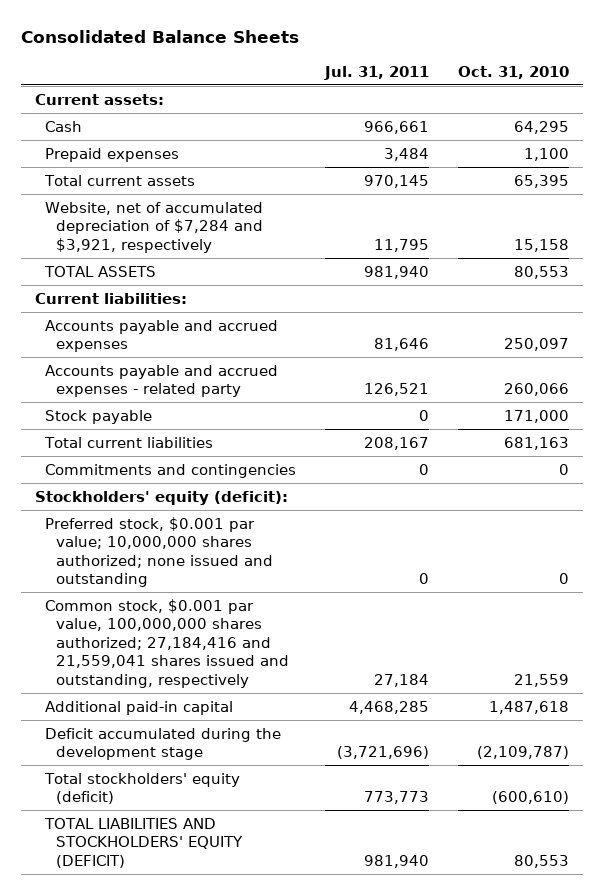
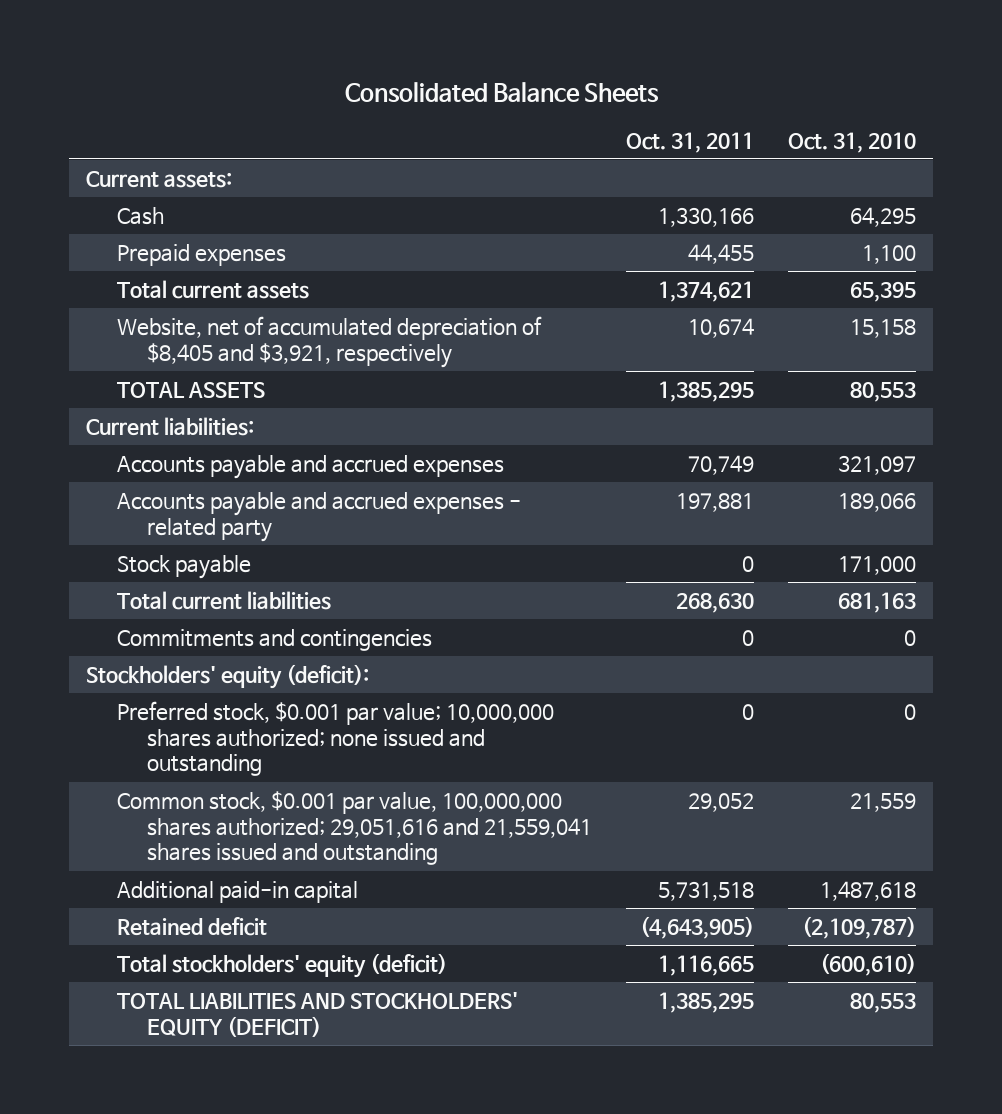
[323,65,429,80] Jul. 31, 2011 -> none
none -> [625,131,754,153] Oct. 31, 2011
[45,201,264,253] Website, net of accumulated depreciation of $7,284 and $3,921, respectively -> [116,316,542,368] Website, net of accumulated depreciation of $8,405 and $3,921, respectively
[503,338,569,352] 250,097 -> [837,455,916,476] 321,097
[503,383,569,397] 260,066 -> [837,493,916,513] 189,066
[45,598,289,688] Common stock, $0.001 par value, 100,000,000 shares authorized; 27,184,416 and 21,559,041 shares issued and outstanding, respectively -> [116,791,593,866] Common stock, $0.001 par value, 100,000,000 shares authorized; 29,051,616 and 21,559,041 shares issued and outstanding
[45,727,282,761] Deficit accumulated during the development stage -> [116,917,267,937] Retained deficit

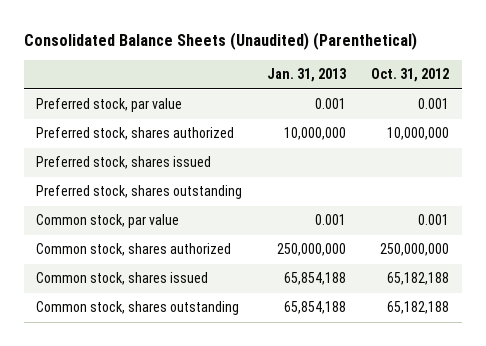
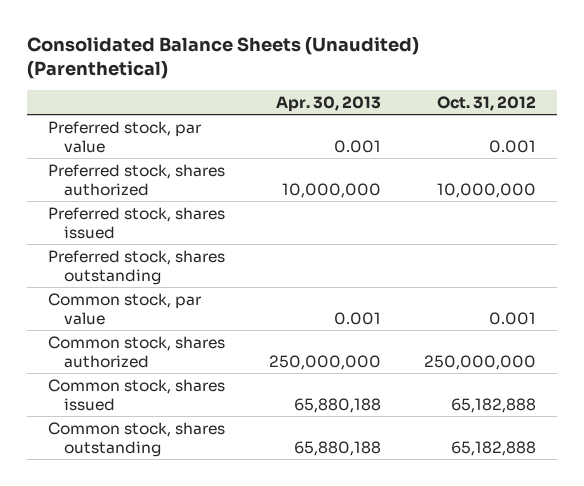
[267,68,347,83] Jan. 31, 2013 -> none
none -> [275,95,381,112] Apr. 30, 2013
[387,272,450,286] 65,182,188 -> [450,397,536,413] 65,182,888
[387,301,450,315] 65,182,188 -> [450,440,536,456] 65,182,888

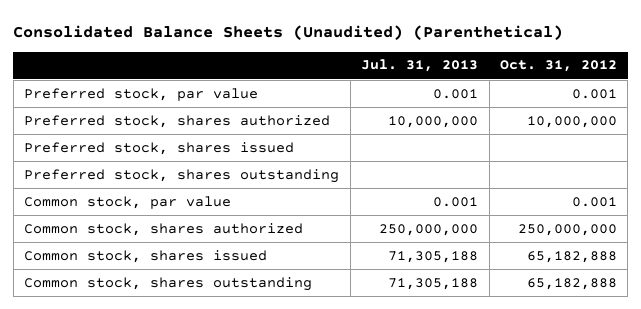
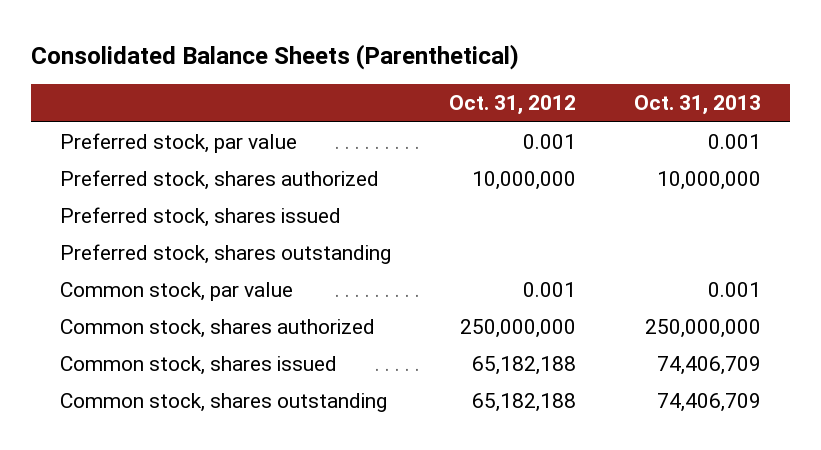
[13,24,564,40] Consolidated Balance Sheets (Unaudited) (Parenthetical) -> [31,43,520,70] Consolidated Balance Sheets (Parenthetical)
[361,59,479,73] Jul. 31, 2013 -> none
none -> [633,95,761,116] Oct. 31, 2013
[526,250,617,263] 65,182,888 -> [471,356,576,376] 65,182,188
[526,277,617,290] 65,182,888 -> [471,393,576,413] 65,182,188

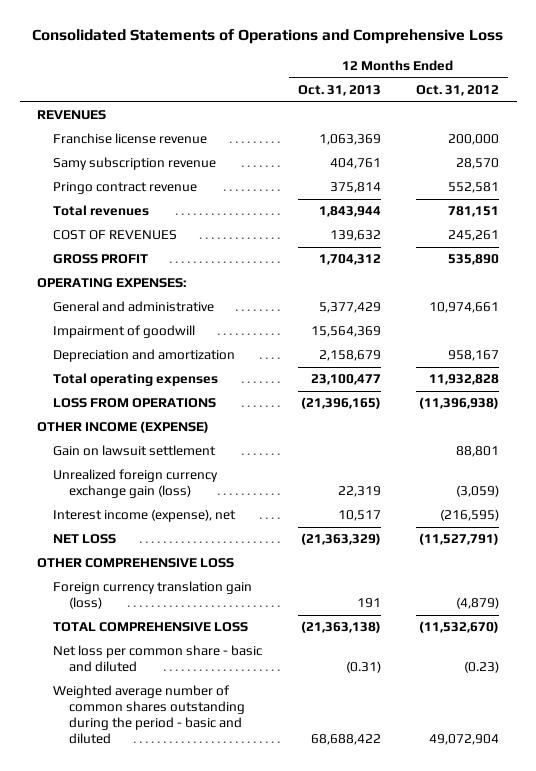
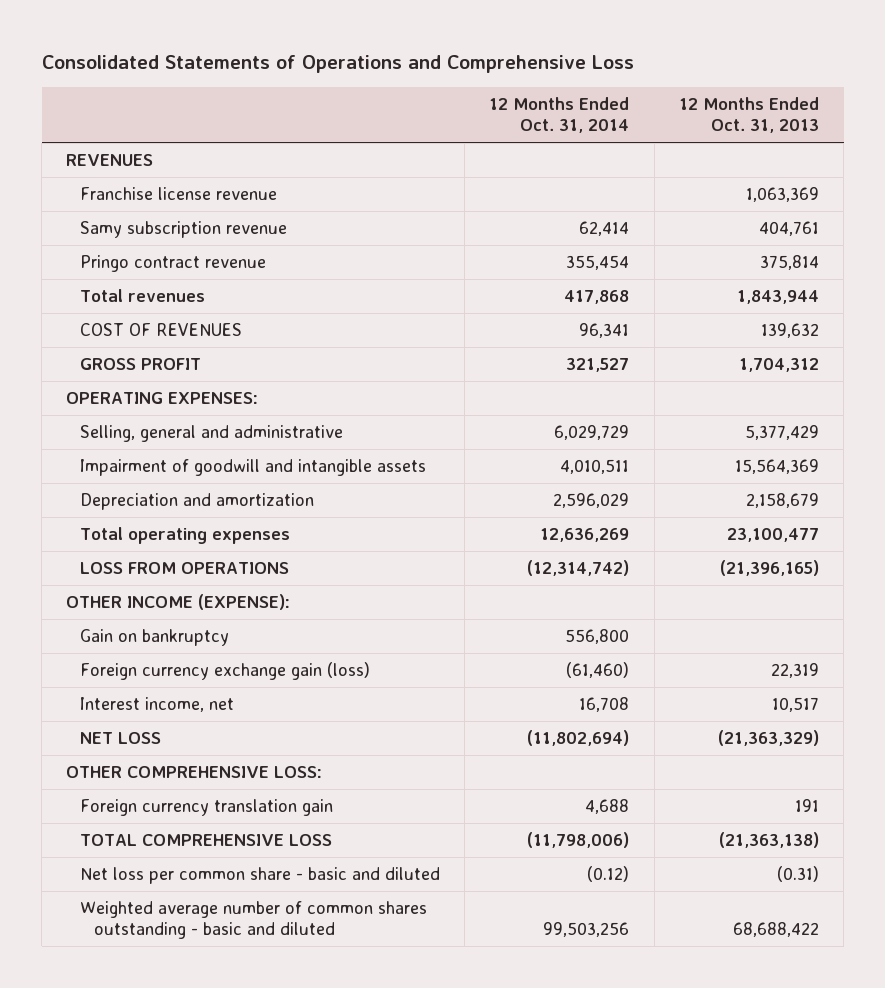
[415,85,499,97] Oct. 31, 2012 -> none
none -> [489,97,630,134] 12 Months Ended Oct. 31, 2014
[53,301,215,313] General and administrative -> [80,425,344,443] Selling, general and administrative
[53,325,196,339] Impairment of goodwill -> [80,459,427,477] Impairment of goodwill and intangible assets
[53,445,217,457] Gain on lawsuit settlement -> none
[37,421,210,434] OTHER INCOME (EXPENSE) -> [66,594,291,611] OTHER INCOME (EXPENSE):
none -> [80,629,230,647] Gain on bankruptcy
[53,469,219,499] Unrealized foreign currency exchange gain (loss) -> [80,662,371,681] Foreign currency exchange gain (loss)
[53,509,237,523] Interest income (expense), net -> [80,697,235,713] Interest income, net
[37,558,235,569] OTHER COMPREHENSIVE LOSS -> [66,766,323,779] OTHER COMPREHENSIVE LOSS:
[53,581,253,610] Foreign currency translation gain (loss) -> [80,799,334,817] Foreign currency translation gain
[53,685,246,745] Weighted average number of common shares outstanding during the period - basic and diluted -> [80,901,428,939] Weighted average number of common shares outstanding - basic and diluted

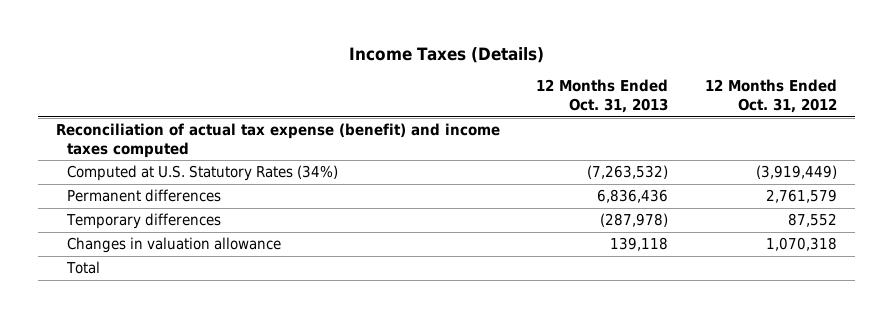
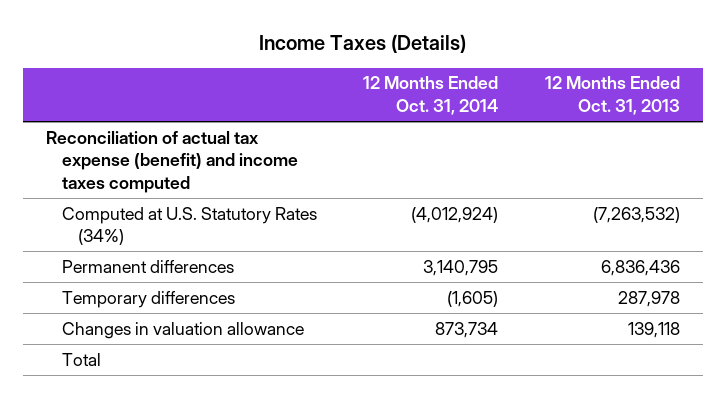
[705,79,838,113] 12 Months Ended Oct. 31, 2012 -> none
none -> [363,76,499,115] 12 Months Ended Oct. 31, 2014
[600,213,669,228] (287,978) -> [617,290,680,307] 287,978

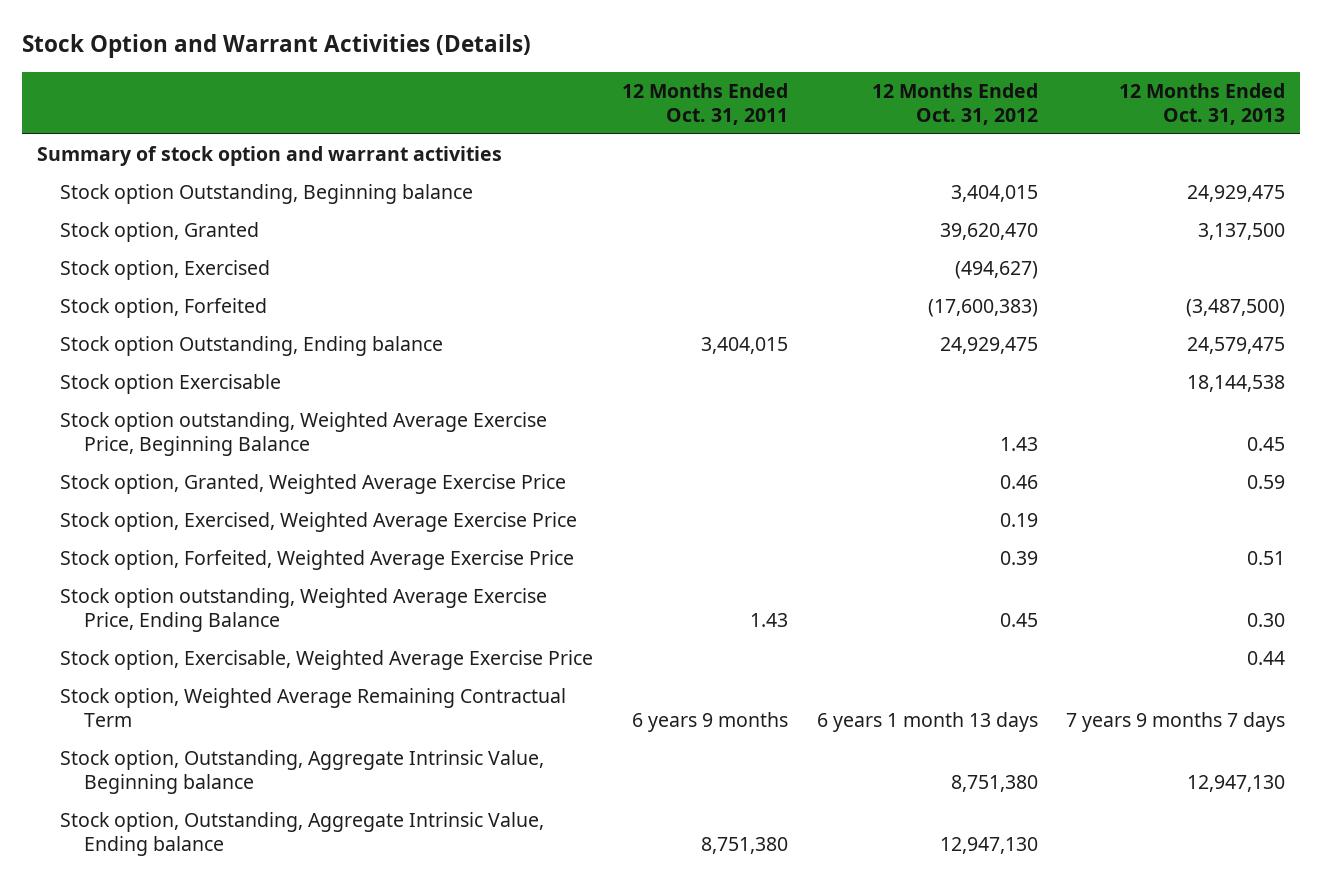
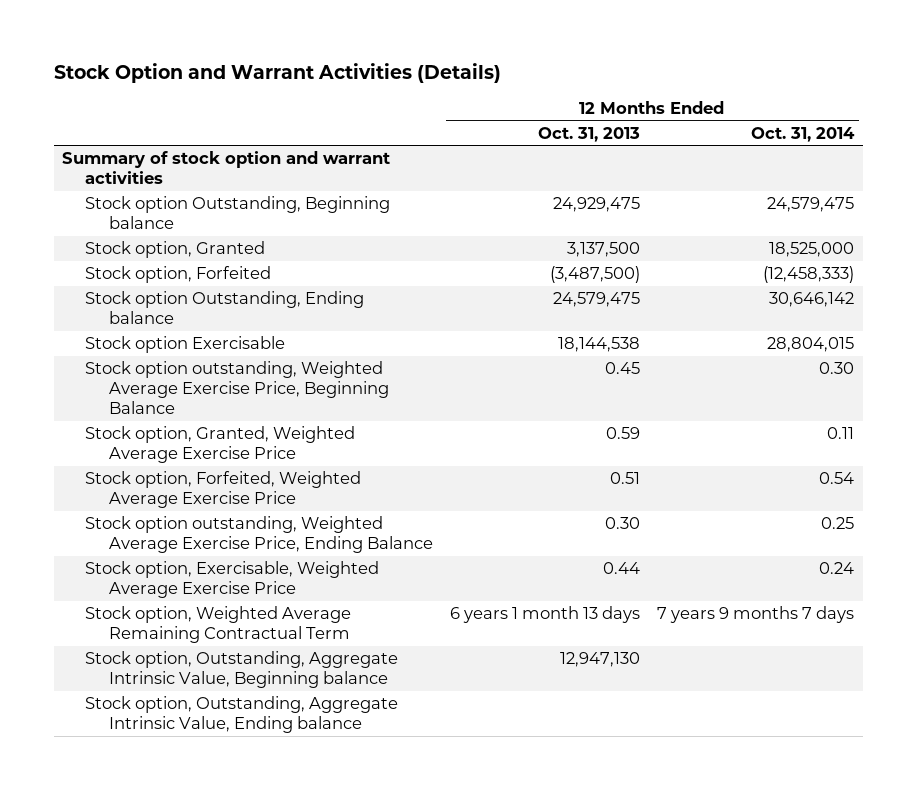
[621,82,788,125] 12 Months Ended Oct. 31, 2011 -> none
[871,82,1038,125] 12 Months Ended Oct. 31, 2012 -> none
none -> [751,126,856,142] Oct. 31, 2014
[60,259,271,280] Stock option, Exercised -> none
[60,511,578,532] Stock option, Exercised, Weighted Average Exercise Price -> none
[1066,711,1286,732] 7 years 9 months 7 days -> [450,606,641,624] 6 years 1 month 13 days

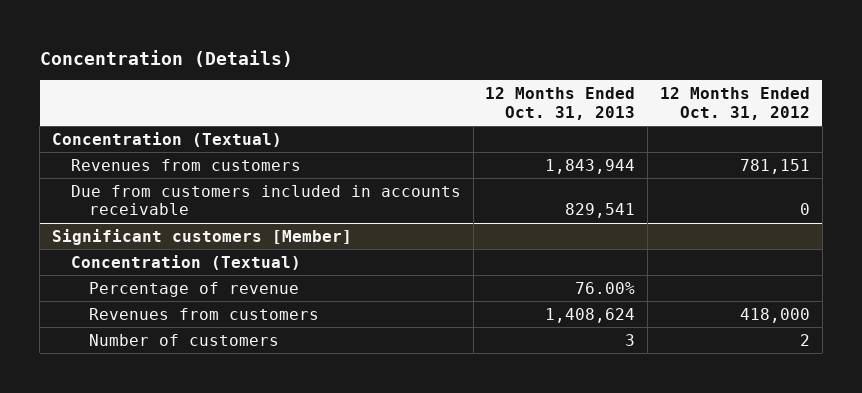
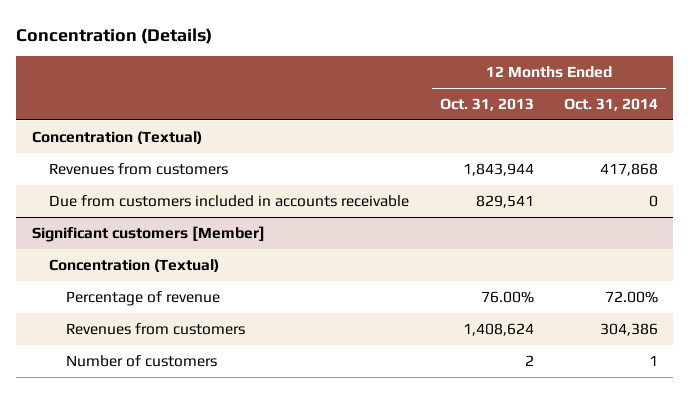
[660,87,811,120] 12 Months Ended Oct. 31, 2012 -> none
none -> [563,97,658,111] Oct. 31, 2014
[625,334,636,347] 3 -> [524,354,534,366] 2

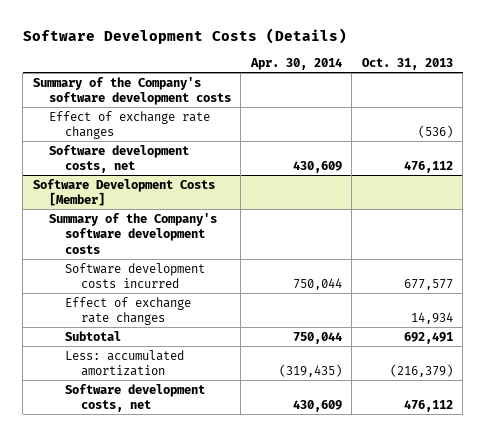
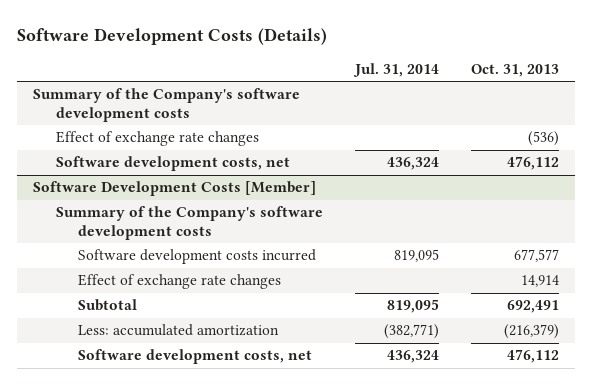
[249,58,342,71] Apr. 30, 2014 -> none
none -> [352,63,439,78] Jul. 31, 2014
[410,312,453,325] 14,934 -> [521,275,560,288] 14,914

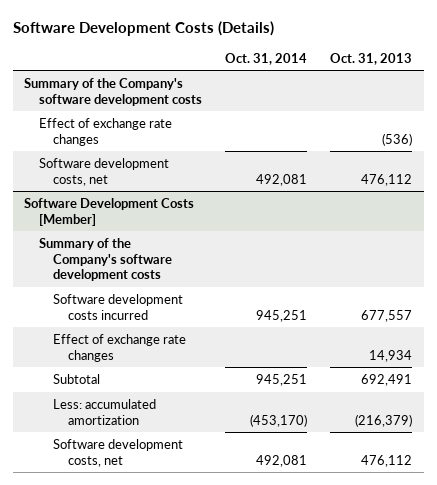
[352,63,439,78] Jul. 31, 2014 -> none
none -> [224,52,307,65] Oct. 31, 2014
[514,249,560,263] 677,577 -> [361,309,413,322] 677,557
[521,275,560,288] 14,914 -> [369,349,413,362] 14,934

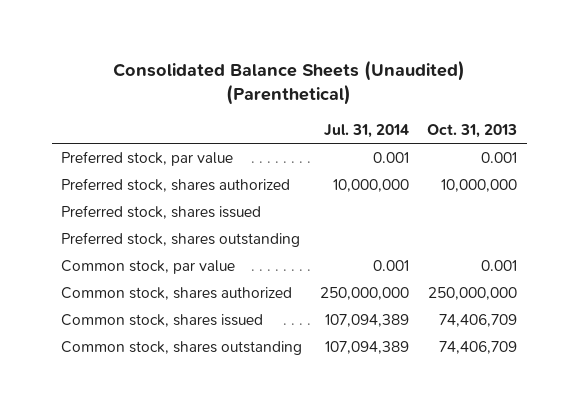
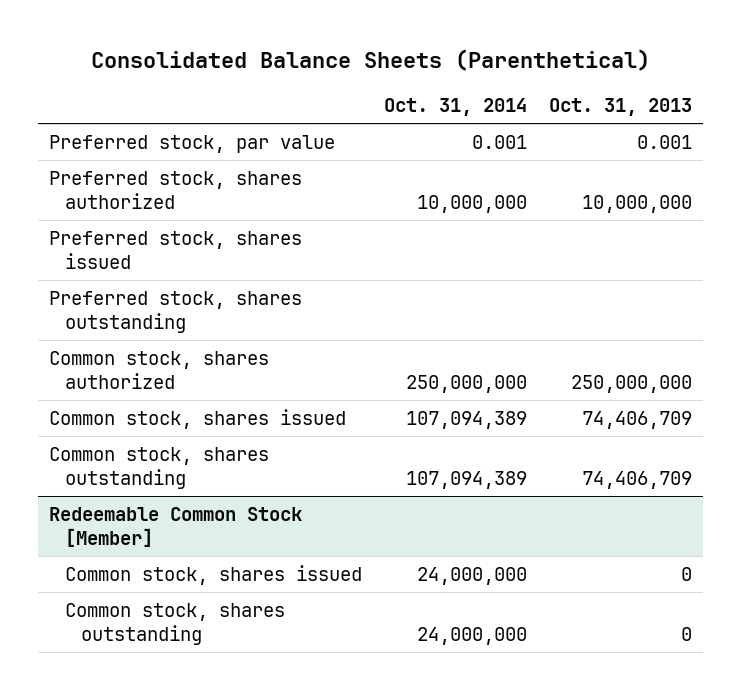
[113,60,466,106] Consolidated Balance Sheets (Unaudited) (Parenthetical) -> [90,48,650,71] Consolidated Balance Sheets (Parenthetical)
[324,123,410,138] Jul. 31, 2014 -> none
none -> [384,97,528,116] Oct. 31, 2014
[60,259,235,274] Common stock, par value -> none
none -> [49,507,303,547] Redeemable Common Stock [Member]
none -> [65,565,363,586] Common stock, shares issued
none -> [65,603,286,645] Common stock, shares outstanding

